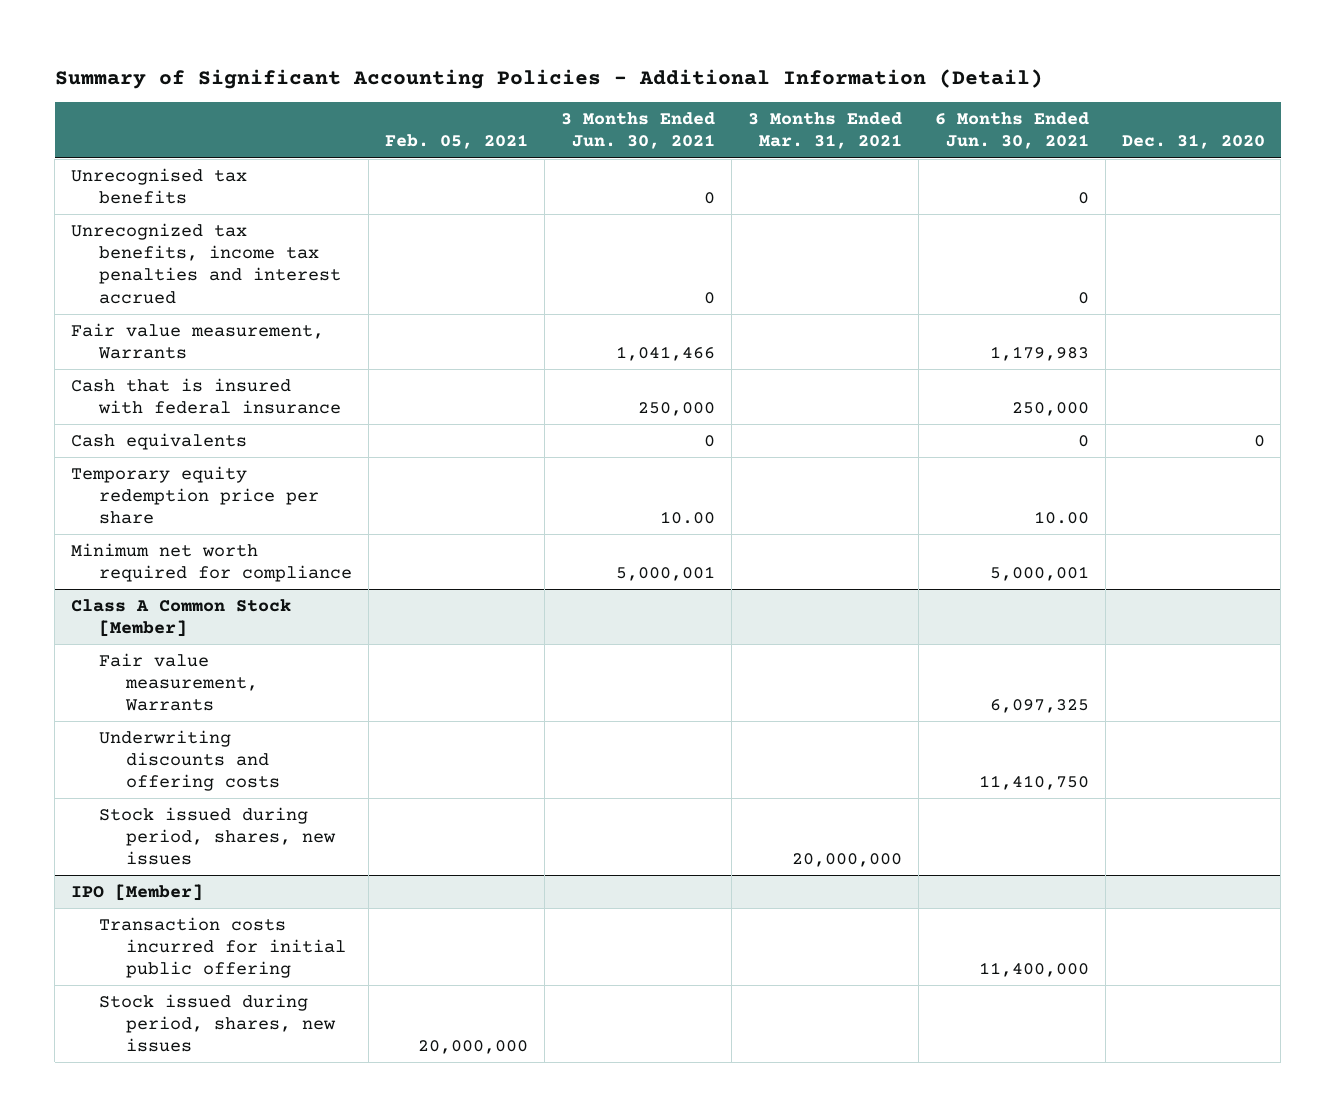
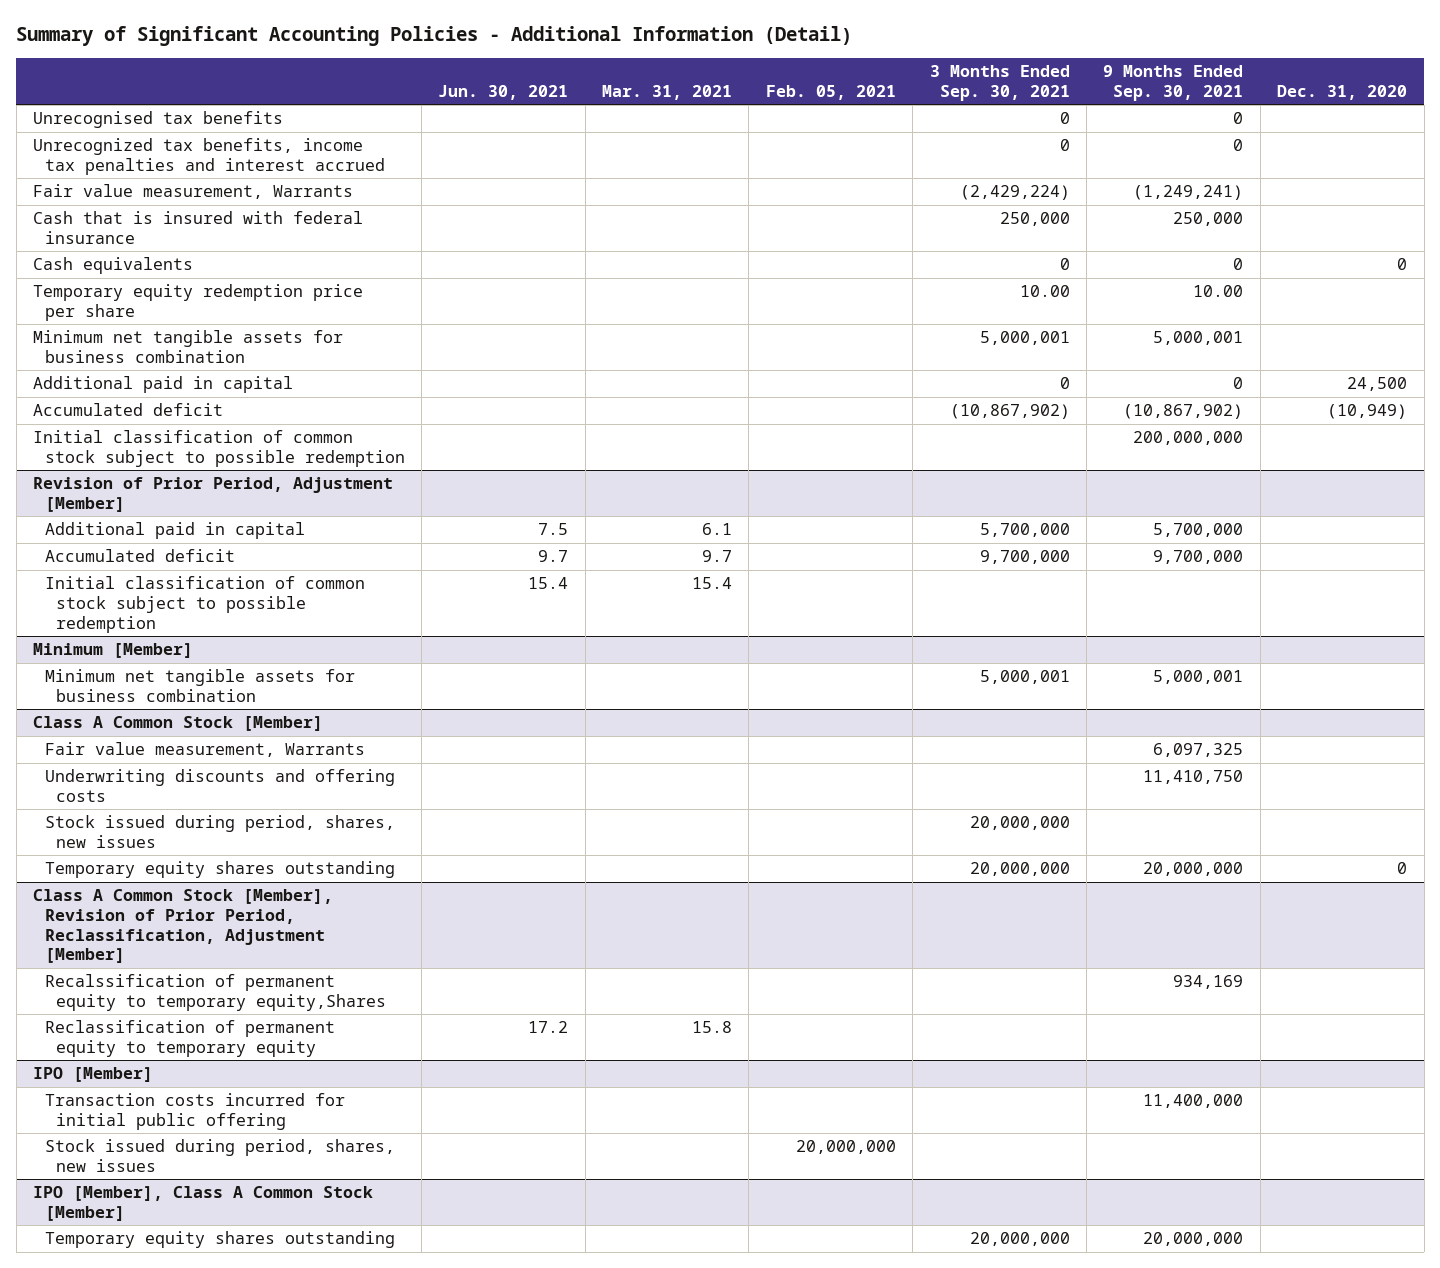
[560,112,715,150] 3 Months Ended Jun. 30, 2021 -> none
[747,112,902,150] 3 Months Ended Mar. 31, 2021 -> none
[934,112,1089,150] 6 Months Ended Jun. 30, 2021 -> none
none -> [438,84,569,100] Jun. 30, 2021
none -> [602,84,733,100] Mar. 31, 2021
none -> [929,65,1070,101] 3 Months Ended Sep. 30, 2021
none -> [1103,65,1244,101] 9 Months Ended Sep. 30, 2021
[71,542,352,583] Minimum net worth required for compliance -> none
none -> [32,330,343,363] Minimum net tangible assets for business combination
none -> [32,376,293,394] Additional paid in capital
none -> [32,403,223,417] Accumulated deficit
none -> [32,430,405,467] Initial classification of common stock subject to possible redemption
none -> [32,477,393,512] Revision of Prior Period, Adjustment [Member]
none -> [44,522,305,540] Additional paid in capital
none -> [44,549,235,563] Accumulated deficit
none -> [44,576,365,633] Initial classification of common stock subject to possible redemption
none -> [32,643,193,659] Minimum [Member]
none -> [44,669,355,702] Minimum net tangible assets for business combination
none -> [44,861,395,879] Temporary equity shares outstanding
none -> [32,889,333,964] Class A Common Stock [Member], Revision of Prior Period, Reclassification, Adjustment [Member]
none -> [44,974,387,1011] Recalssification of permanent equity to temporary equity,Shares
none -> [44,1020,335,1057] Reclassification of permanent equity to temporary equity
none -> [32,1186,373,1221] IPO [Member], Class A Common Stock [Member]
none -> [44,1231,395,1249] Temporary equity shares outstanding

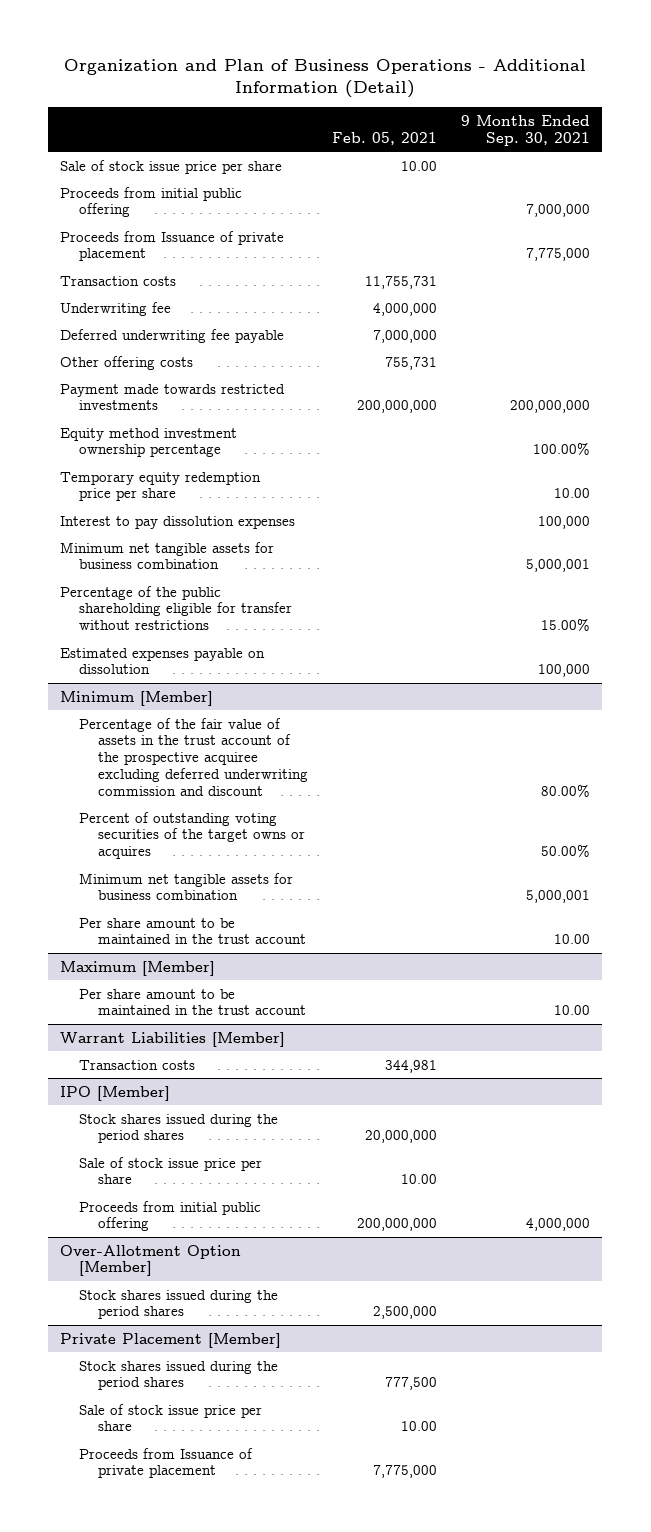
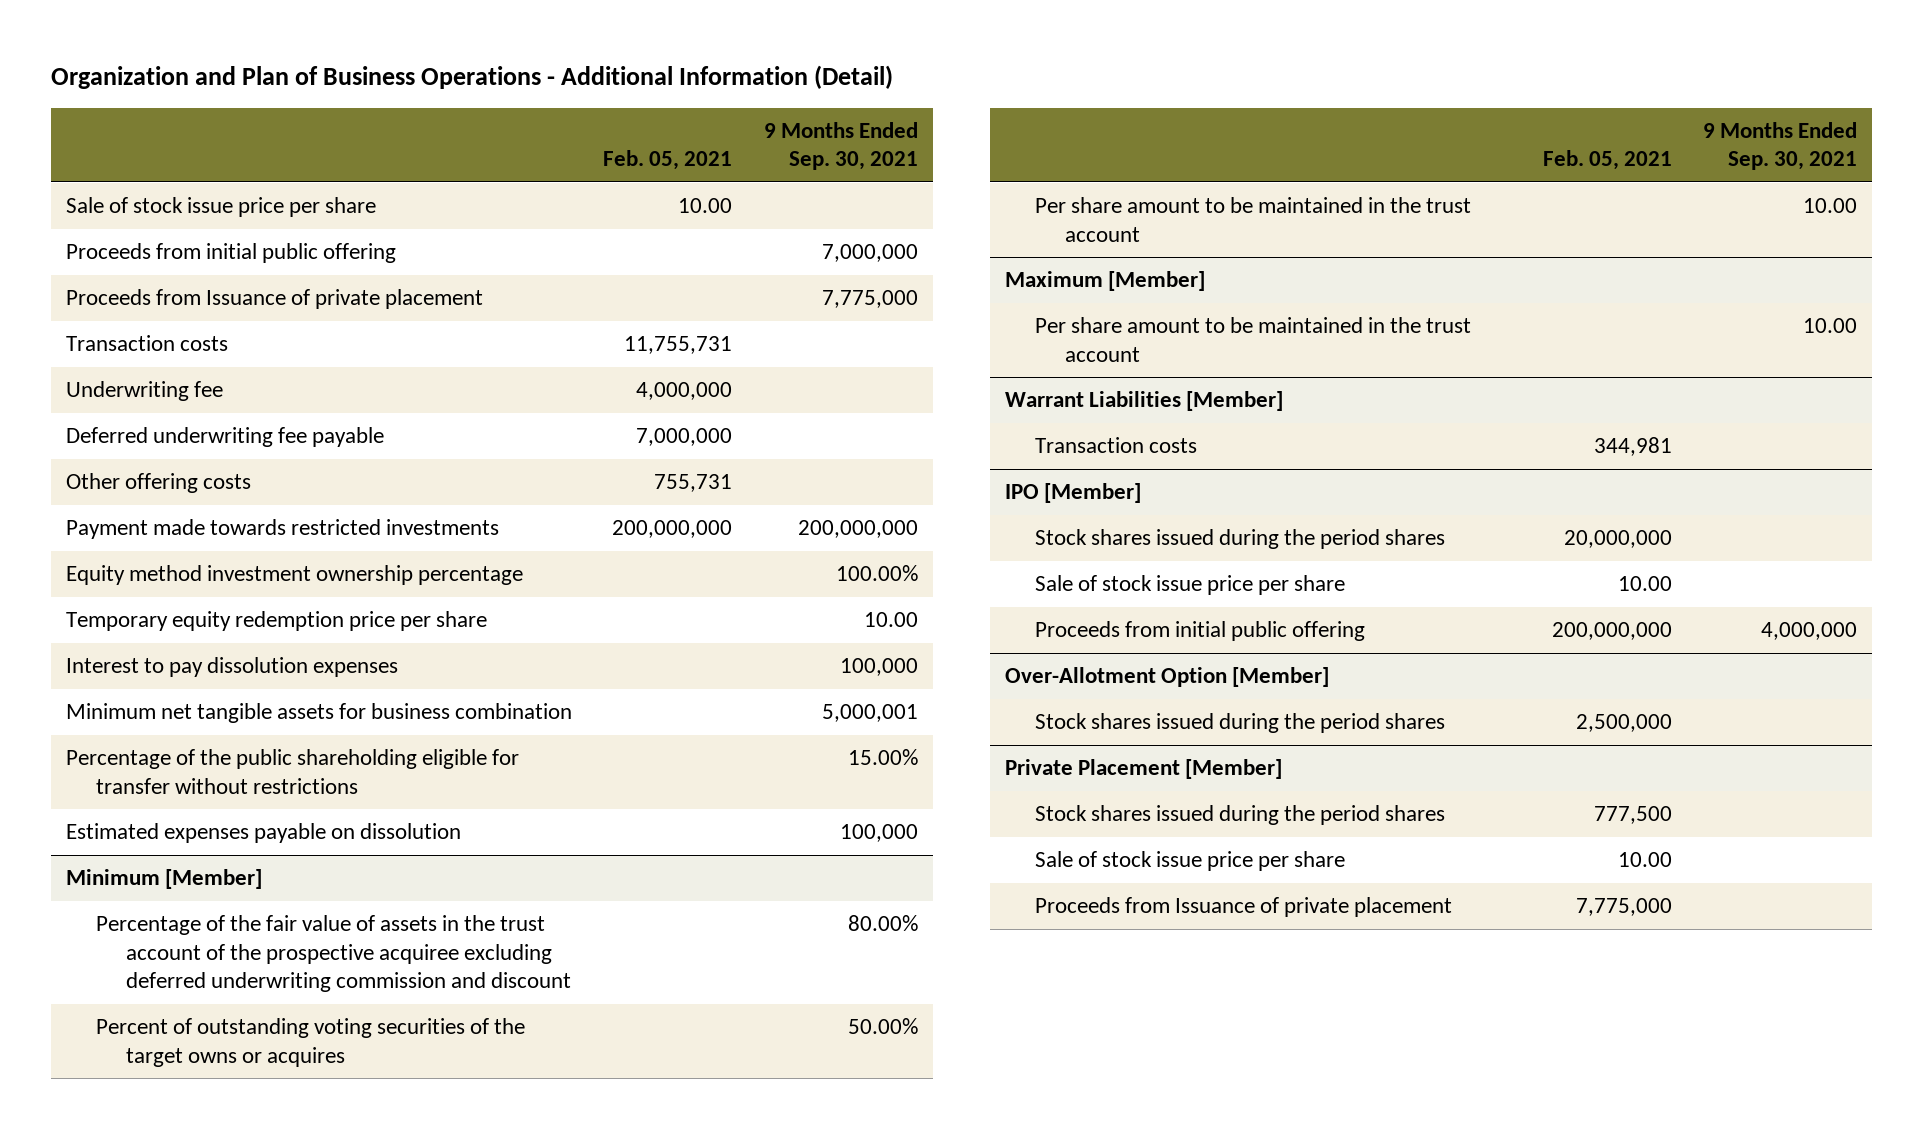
[79,872,294,901] Minimum net tangible assets for business combination -> none

